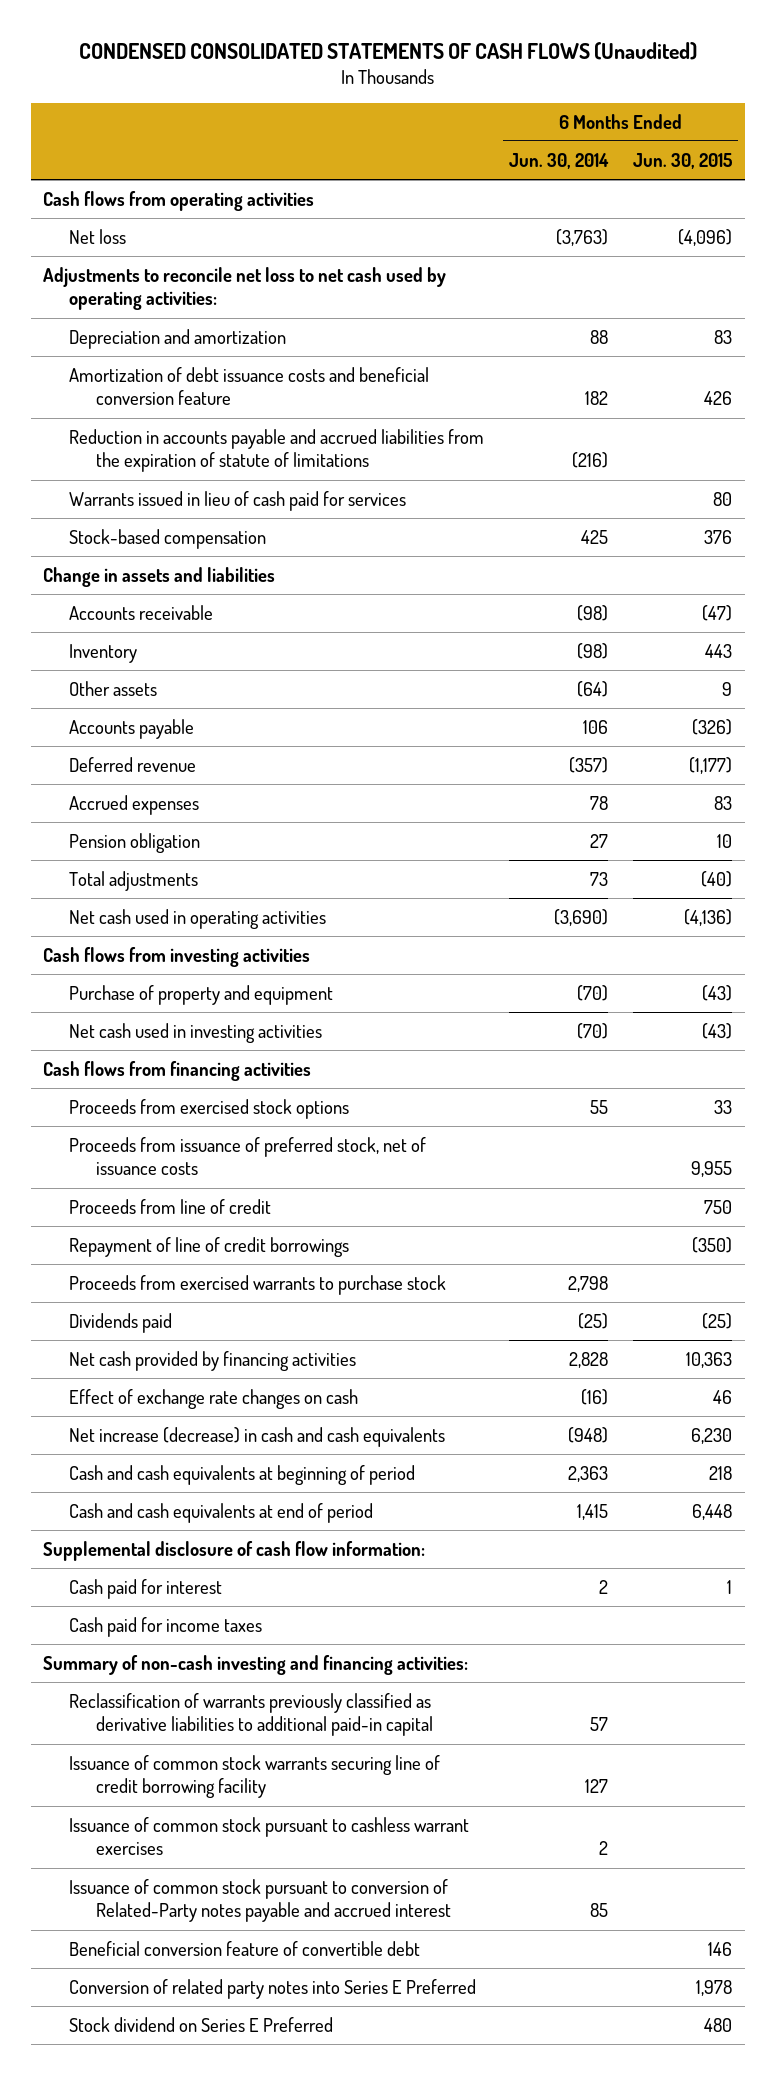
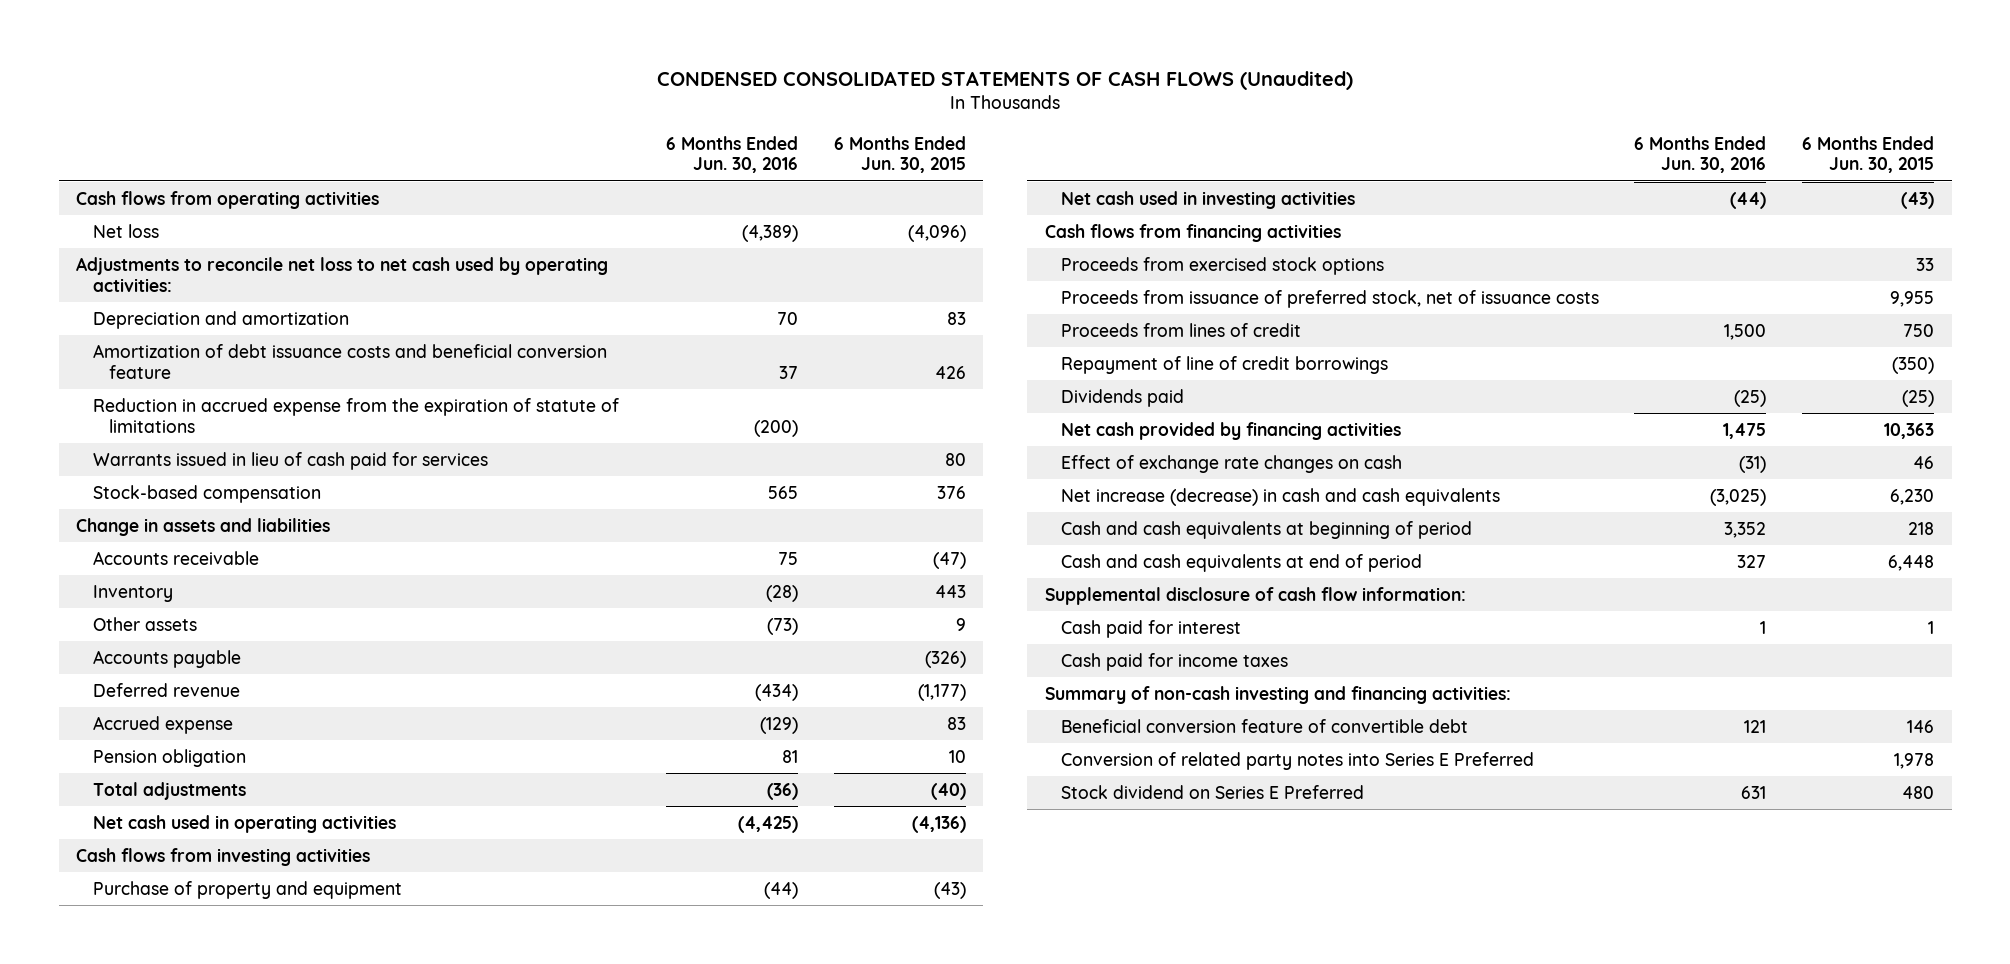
[509,152,610,169] Jun. 30, 2014 -> none
none -> [666,135,799,174] 6 Months Ended Jun. 30, 2016
[69,428,485,473] Reduction in accounts payable and accrued liabilities from the expiration of statute of limitations -> [92,397,619,433] Reduction in accrued expense from the expiration of statute of limitations
[69,794,200,815] Accrued expenses -> [92,715,233,734] Accrued expense
[69,1198,272,1214] Proceeds from line of credit -> [1060,322,1301,337] Proceeds from lines of credit
[69,1274,447,1295] Proceeds from exercised warrants to purchase stock -> none
[69,1692,433,1737] Reclassification of warrants previously classified as derivative liabilities to additional paid-in capital -> none
[69,1754,441,1799] Issuance of common stock warrants securing line of credit borrowing facility -> none
[69,1816,470,1856] Issuance of common stock pursuant to cashless warrant exercises -> none
[69,1878,451,1923] Issuance of common stock pursuant to conversion of Related-Party notes payable and accrued interest -> none

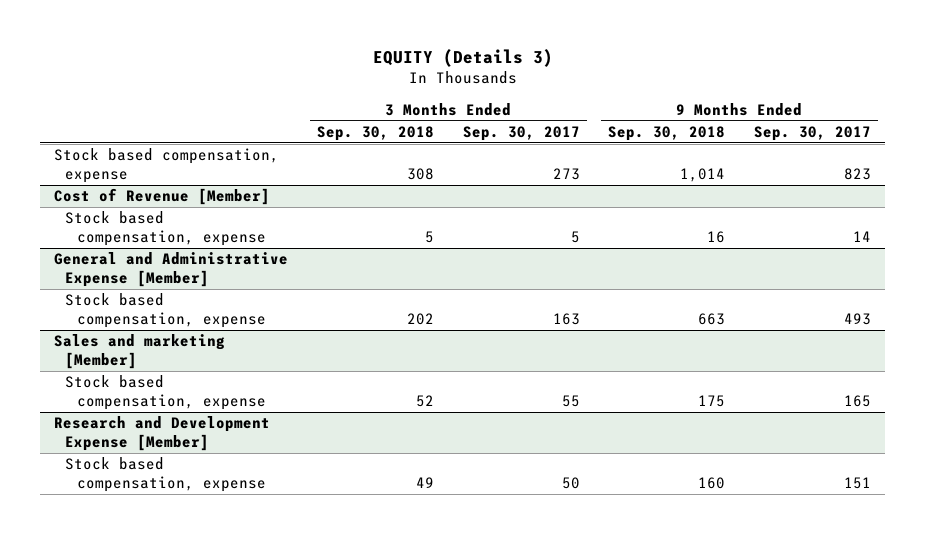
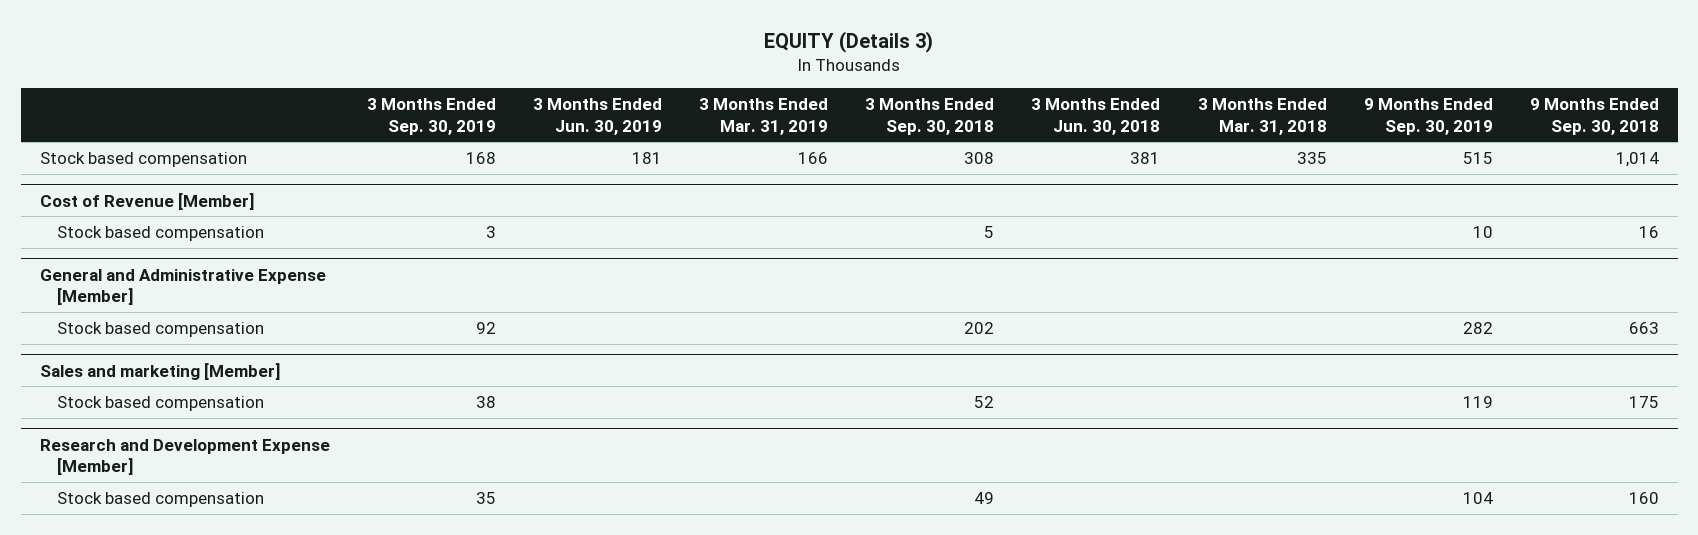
[462,126,580,142] Sep. 30, 2017 -> none
[753,126,871,142] Sep. 30, 2017 -> none
none -> [366,98,496,135] 3 Months Ended Sep. 30, 2019
none -> [532,98,662,135] 3 Months Ended Jun. 30, 2019
none -> [699,98,829,135] 3 Months Ended Mar. 31, 2019
none -> [1031,98,1161,135] 3 Months Ended Jun. 30, 2018
none -> [1197,98,1327,135] 3 Months Ended Mar. 31, 2018
none -> [1363,98,1493,135] 9 Months Ended Sep. 30, 2019
[54,148,280,183] Stock based compensation, expense -> [39,151,247,167] Stock based compensation
[65,211,266,246] Stock based compensation, expense -> [57,225,265,241] Stock based compensation
[65,293,266,328] Stock based compensation, expense -> [57,321,265,337] Stock based compensation
[65,375,266,410] Stock based compensation, expense -> [57,395,265,411] Stock based compensation
[65,457,266,492] Stock based compensation, expense -> [57,491,265,507] Stock based compensation

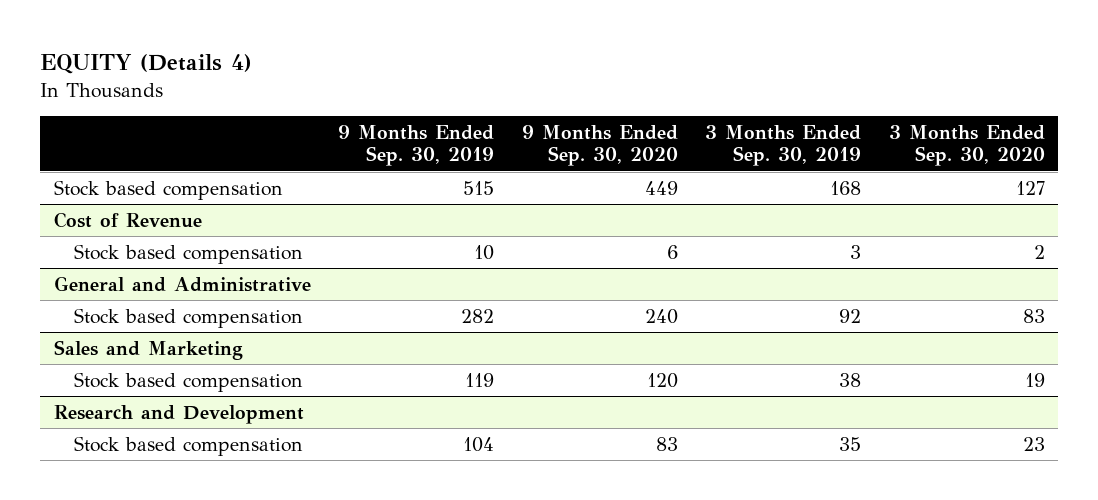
[764,30,934,53] EQUITY (Details 3) -> [39,54,252,75] EQUITY (Details 4)
[532,98,662,135] 3 Months Ended Jun. 30, 2019 -> none
[699,98,829,135] 3 Months Ended Mar. 31, 2019 -> none
[865,98,995,135] 3 Months Ended Sep. 30, 2018 -> none
[1031,98,1161,135] 3 Months Ended Jun. 30, 2018 -> none
[1197,98,1327,135] 3 Months Ended Mar. 31, 2018 -> none
[1529,98,1659,135] 9 Months Ended Sep. 30, 2018 -> none
none -> [521,124,678,167] 9 Months Ended Sep. 30, 2020
none -> [888,124,1045,167] 3 Months Ended Sep. 30, 2020
[39,192,254,210] Cost of Revenue [Member] -> [53,211,202,228] Cost of Revenue
[39,268,326,306] General and Administrative Expense [Member] -> [53,275,311,292] General and Administrative
[39,362,280,380] Sales and marketing [Member] -> [53,339,243,360] Sales and Marketing
[39,438,330,476] Research and Development Expense [Member] -> [53,404,304,424] Research and Development

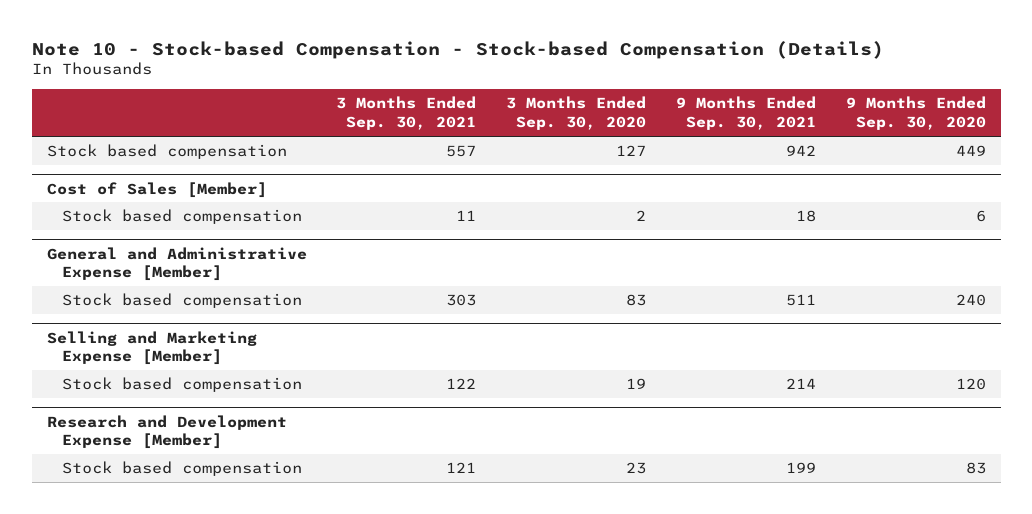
[39,54,252,75] EQUITY (Details 4) -> [31,40,884,59] Note 10 - Stock-based Compensation - Stock-based Compensation (Details)
[338,124,495,167] 9 Months Ended Sep. 30, 2019 -> none
[705,124,862,167] 3 Months Ended Sep. 30, 2019 -> none
none -> [336,96,477,131] 3 Months Ended Sep. 30, 2021
none -> [675,96,816,131] 9 Months Ended Sep. 30, 2021
[53,211,202,228] Cost of Revenue -> [46,181,267,198] Cost of Sales [Member]
[53,275,311,292] General and Administrative -> [46,246,307,282] General and Administrative Expense [Member]
[53,339,243,360] Sales and Marketing -> [46,330,257,366] Selling and Marketing Expense [Member]
[53,404,304,424] Research and Development -> [46,414,287,450] Research and Development Expense [Member]

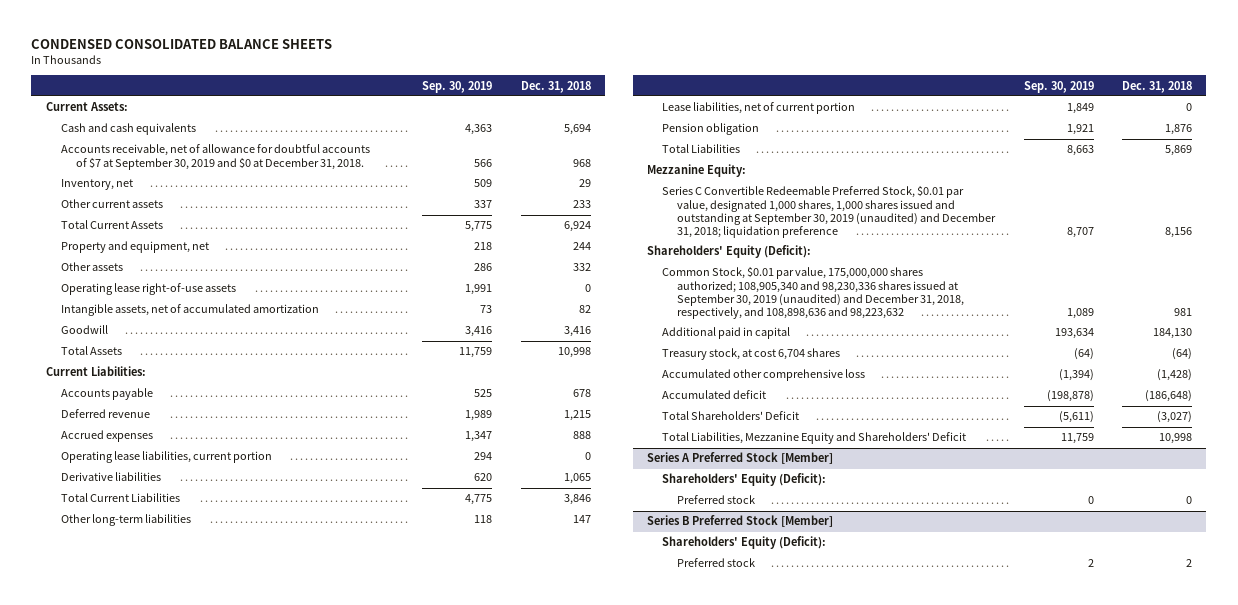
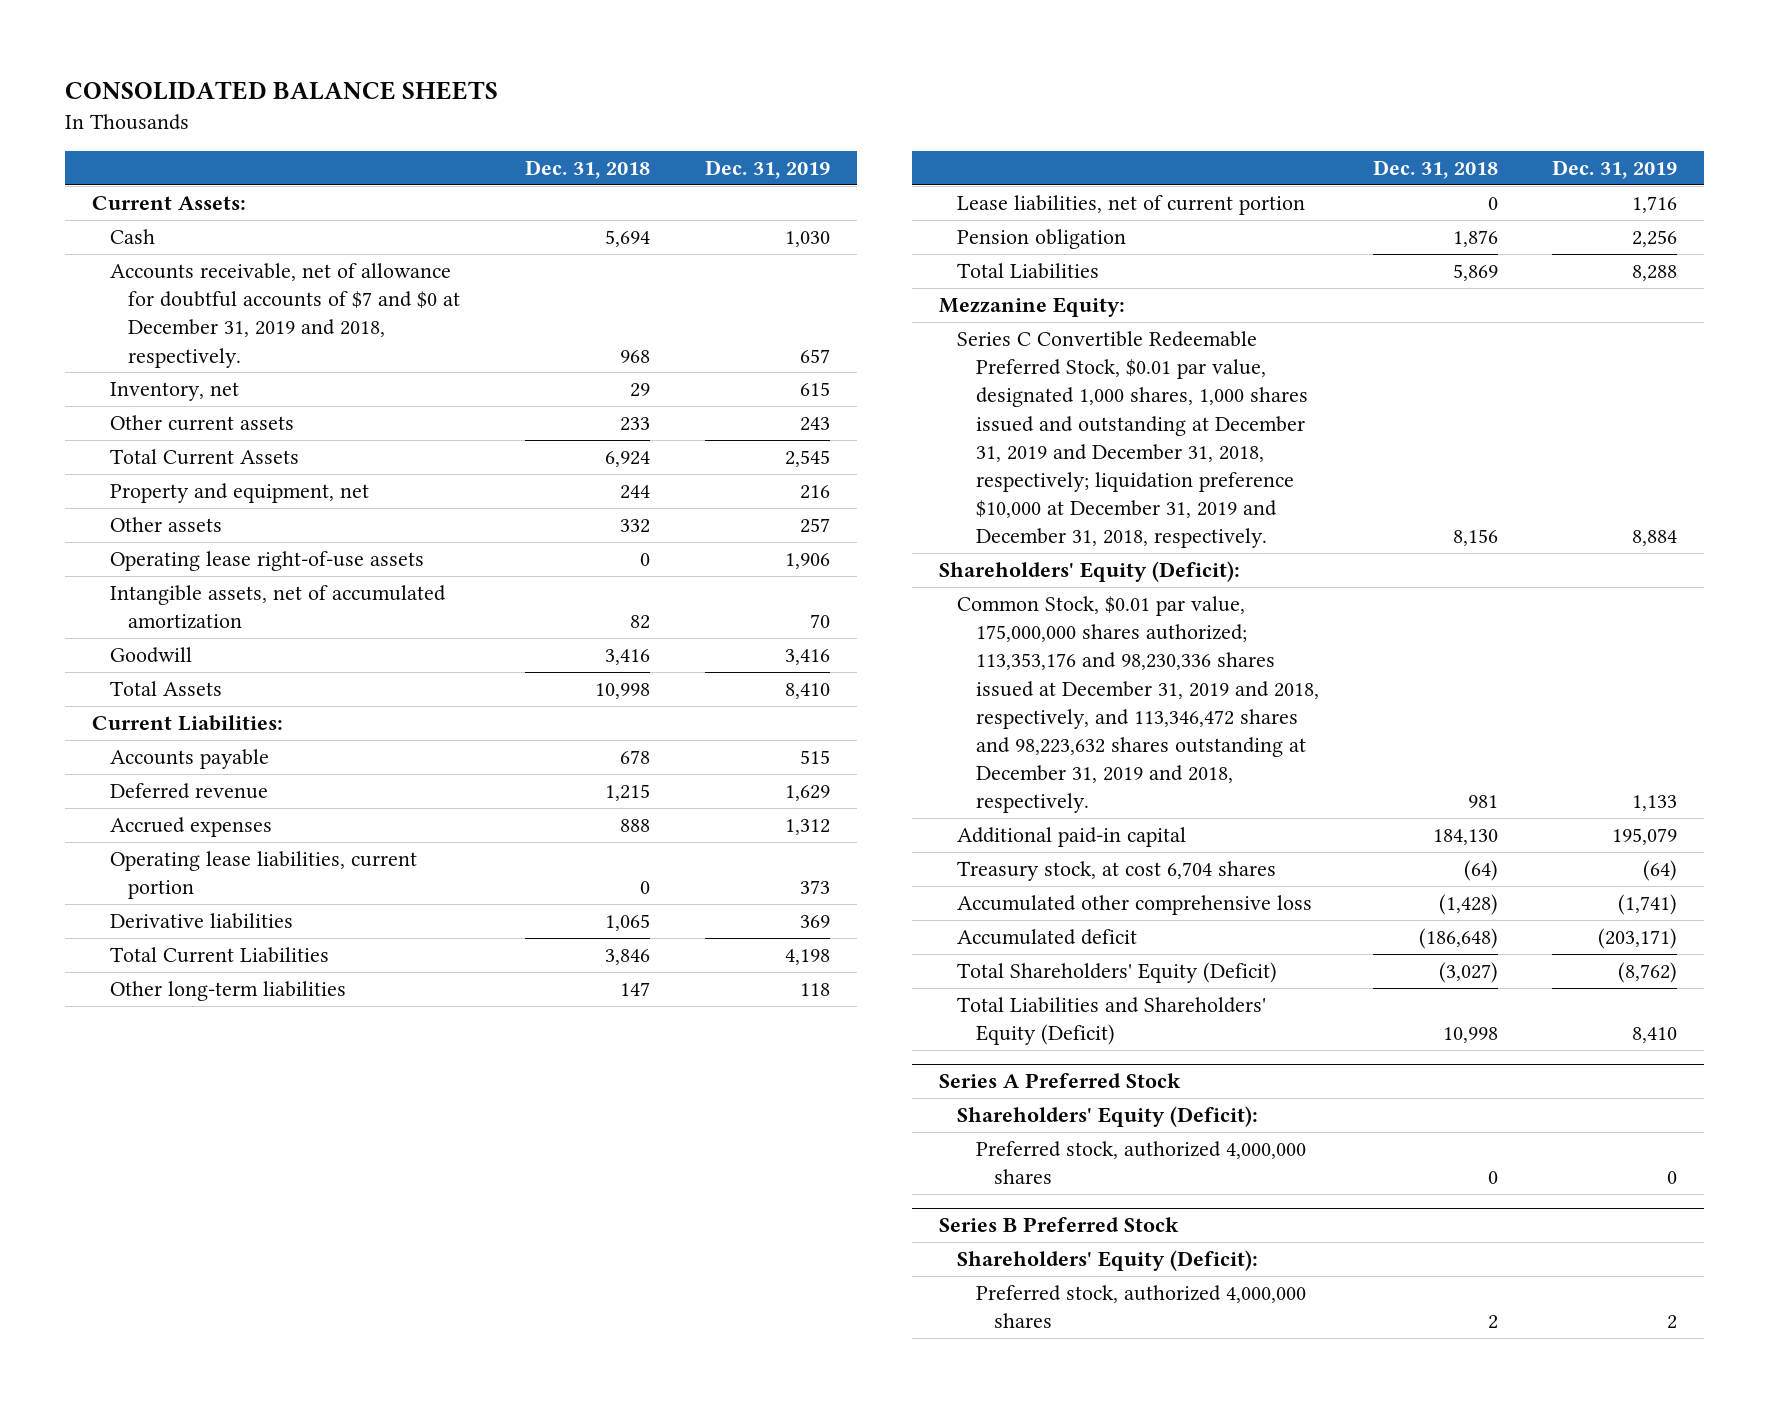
[31,38,333,49] CONDENSED CONSOLIDATED BALANCE SHEETS -> [64,81,498,101] CONSOLIDATED BALANCE SHEETS
[422,80,493,93] Sep. 30, 2019 -> none
none -> [704,160,830,180] Dec. 31, 2019
[60,123,196,136] Cash and cash equivalents -> [110,229,156,245] Cash
[60,144,370,170] Accounts receivable, net of allowance for doubtful accounts of $7 at September 30, 2019 and $0 at December 31, 2018. -> [110,263,461,368] Accounts receivable, net of allowance for doubtful accounts of $7 and $0 at December 31, 2019 and 2018, respectively.
[662,185,997,239] Series C Convertible Redeemable Preferred Stock, $0.01 par value, designated 1,000 shares, 1,000 shares issued and outstanding at September 30, 2019 (unaudited) and December 31, 2018; liquidation preference -> [957,331,1308,549] Series C Convertible Redeemable Preferred Stock, $0.01 par value, designated 1,000 shares, 1,000 shares issued and outstanding at December 31, 2019 and December 31, 2018, respectively; liquidation preference $10,000 at December 31, 2019 and December 31, 2018, respectively.
[662,266,965,320] Common Stock, $0.01 par value, 175,000,000 shares authorized; 108,905,340 and 98,230,336 shares issued at September 30, 2019 (unaudited) and December 31, 2018, respectively, and 108,898,636 and 98,223,632 -> [957,596,1319,814] Common Stock, $0.01 par value, 175,000,000 shares authorized; 113,353,176 and 98,230,336 shares issued at December 31, 2019 and 2018, respectively, and 113,346,472 shares and 98,223,632 shares outstanding at December 31, 2019 and 2018, respectively.
[662,327,791,340] Additional paid in capital -> [957,827,1187,848] Additional paid-in capital
[662,411,800,421] Total Shareholders' Deficit -> [957,962,1278,984] Total Shareholders' Equity (Deficit)
[662,432,967,445] Total Liabilities, Mezzanine Equity and Shareholders' Deficit -> [957,997,1267,1046] Total Liabilities and Shareholders' Equity (Deficit)
[647,452,834,465] Series A Preferred Stock [Member] -> [939,1073,1182,1089] Series A Preferred Stock
[677,495,756,505] Preferred stock -> [975,1141,1306,1185] Preferred stock, authorized 4,000,000 shares
[647,515,834,528] Series B Preferred Stock [Member] -> [939,1217,1180,1233] Series B Preferred Stock
[677,558,756,568] Preferred stock -> [975,1285,1306,1329] Preferred stock, authorized 4,000,000 shares

